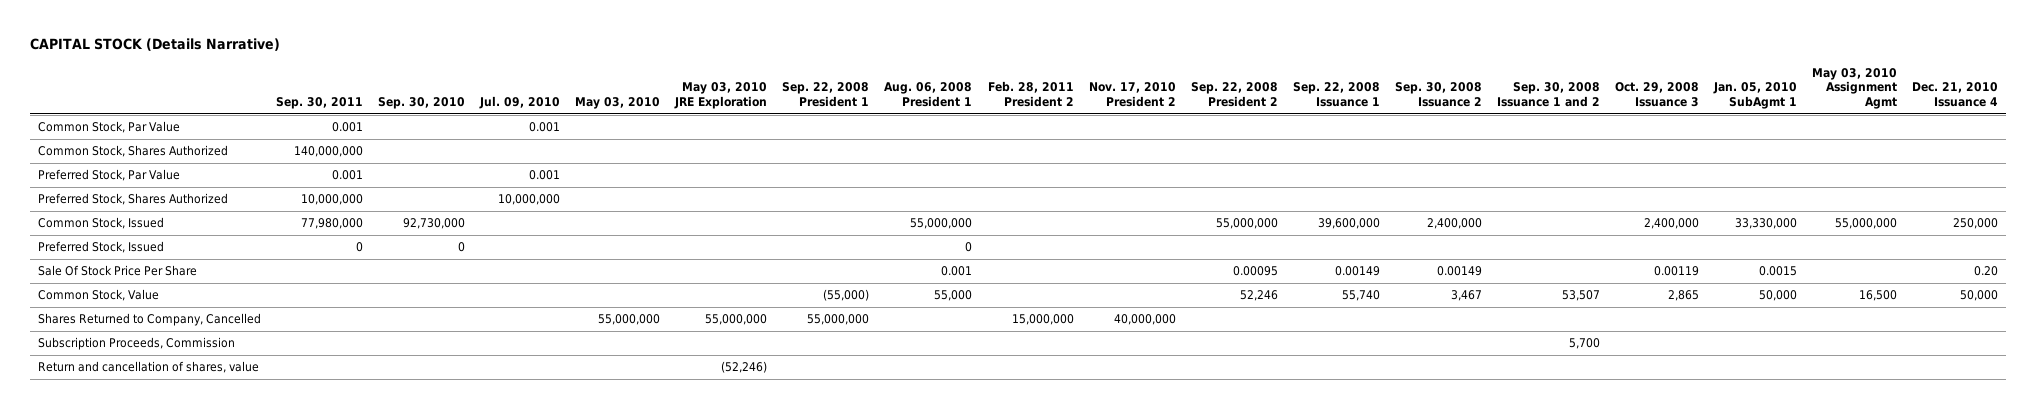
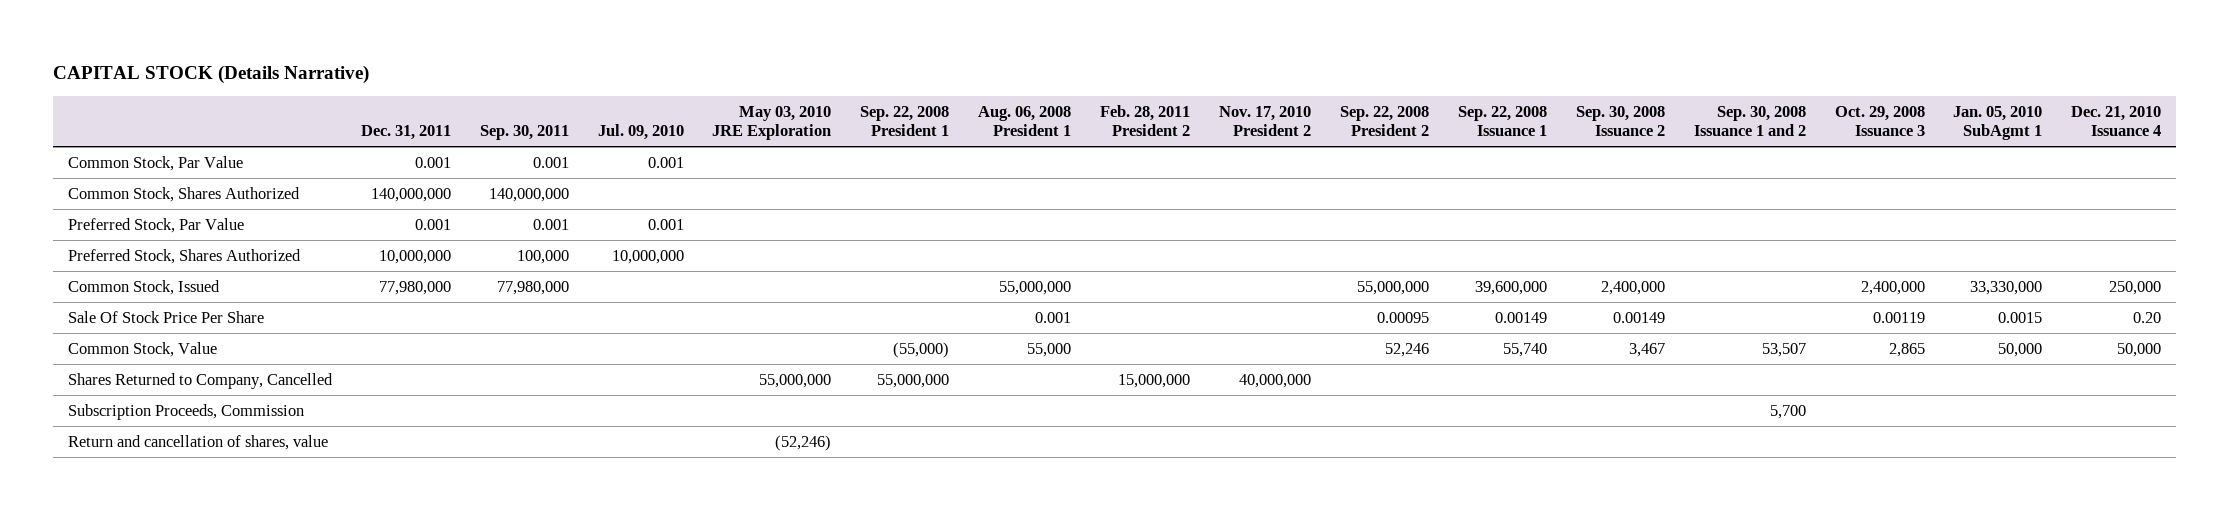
[378,97,466,110] Sep. 30, 2010 -> none
[575,97,661,110] May 03, 2010 -> none
[1812,67,1898,110] May 03, 2010 Assignment Agmt -> none
none -> [360,125,451,141] Dec. 31, 2011
[300,194,363,206] 10,000,000 -> [516,249,569,264] 100,000
[37,241,164,254] Preferred Stock, Issued -> none

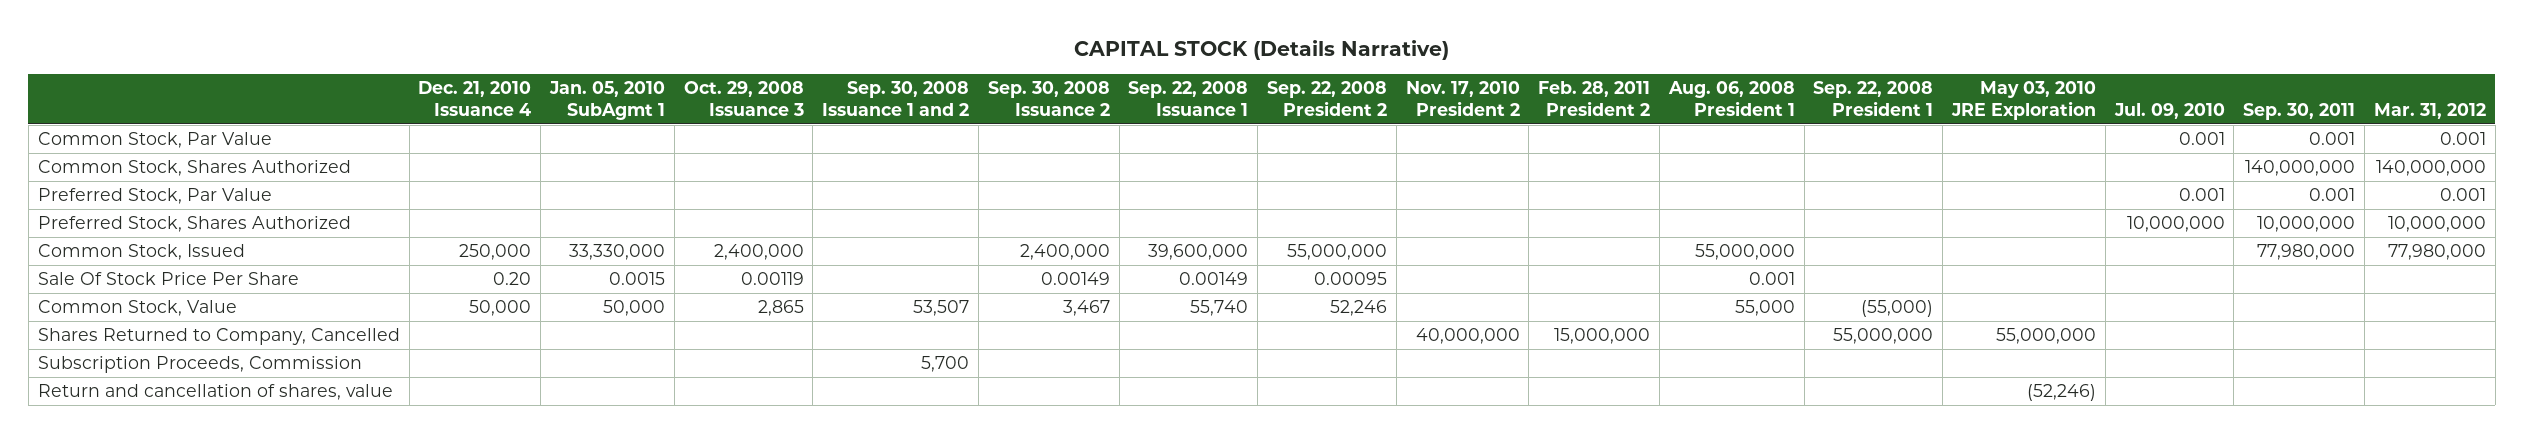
[360,125,451,141] Dec. 31, 2011 -> none
none -> [2373,102,2486,119] Mar. 31, 2012
[516,249,569,264] 100,000 -> [2257,216,2356,233] 10,000,000

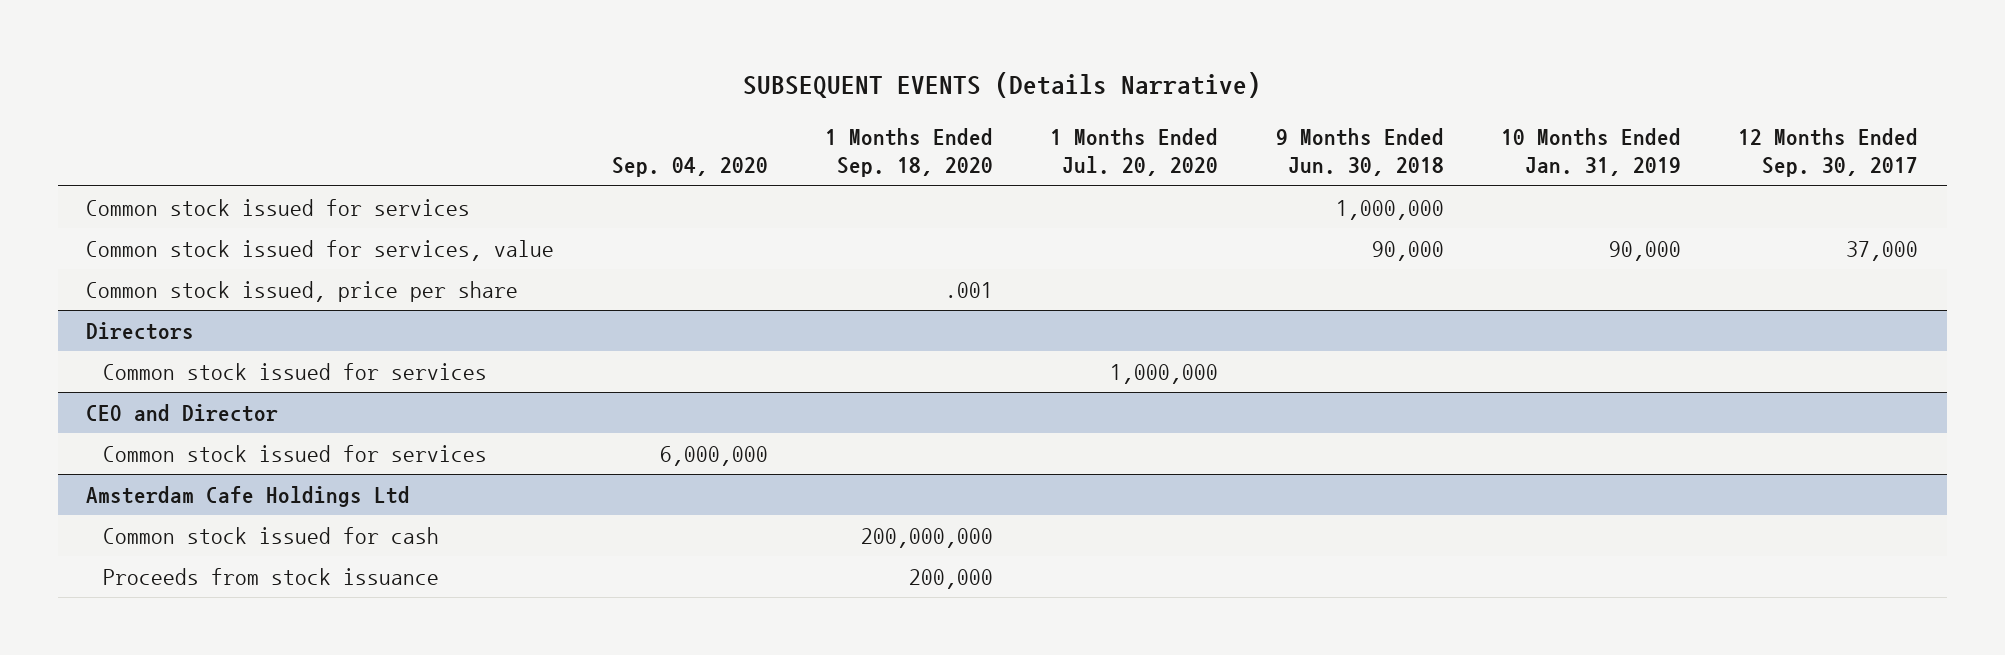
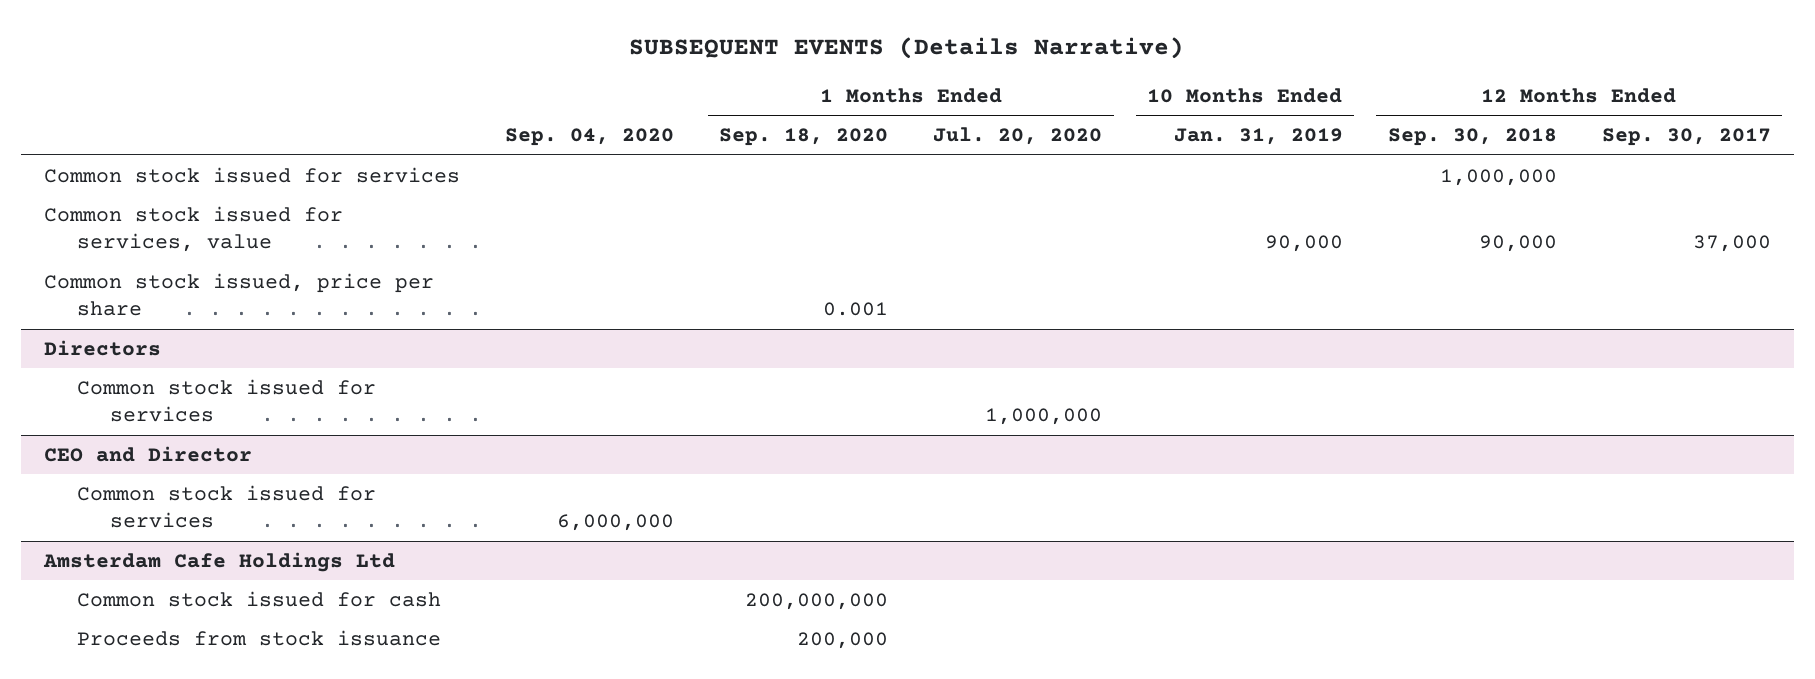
[1275,128,1444,177] 9 Months Ended Jun. 30, 2018 -> none
none -> [1387,128,1557,147] Sep. 30, 2018
[944,281,993,298] .001 -> [823,302,889,317] 0.001

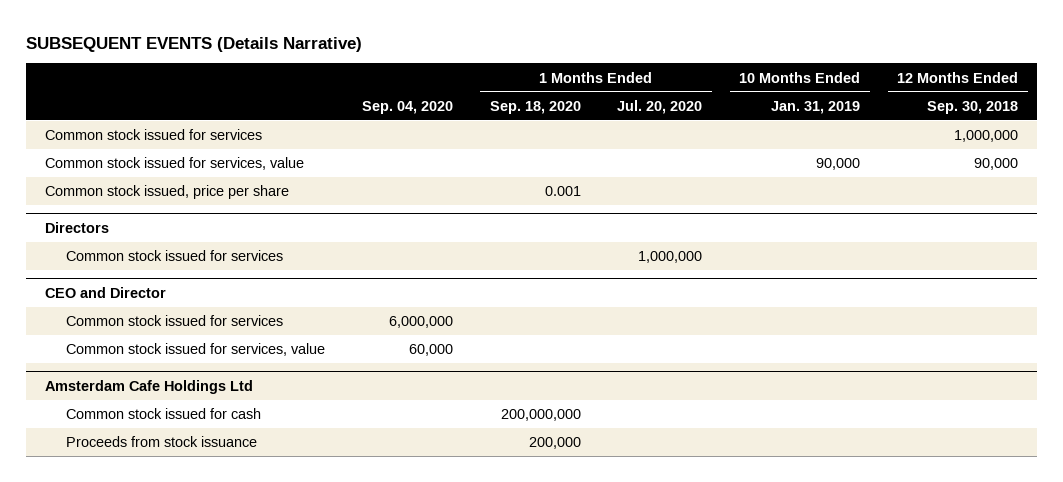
[1602,128,1772,147] Sep. 30, 2017 -> none
none -> [65,343,325,357] Common stock issued for services, value

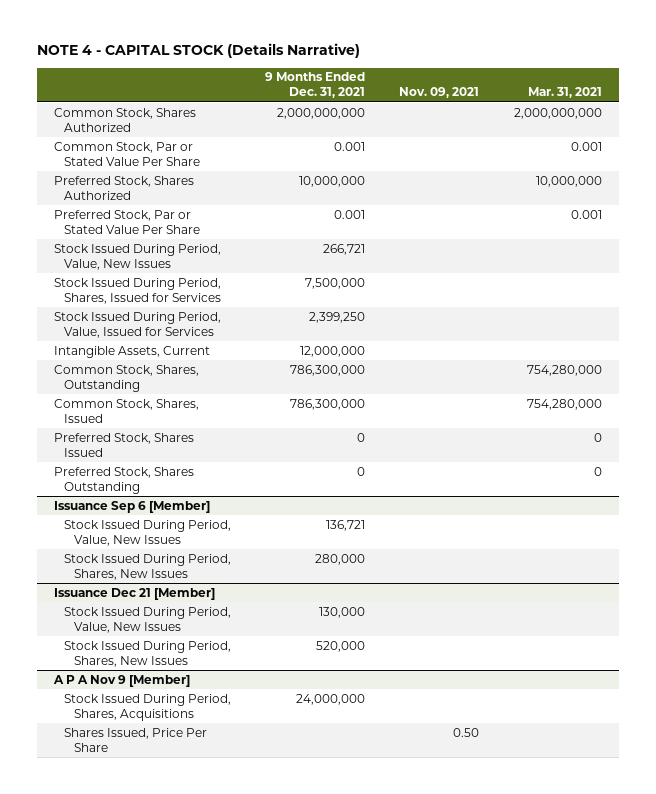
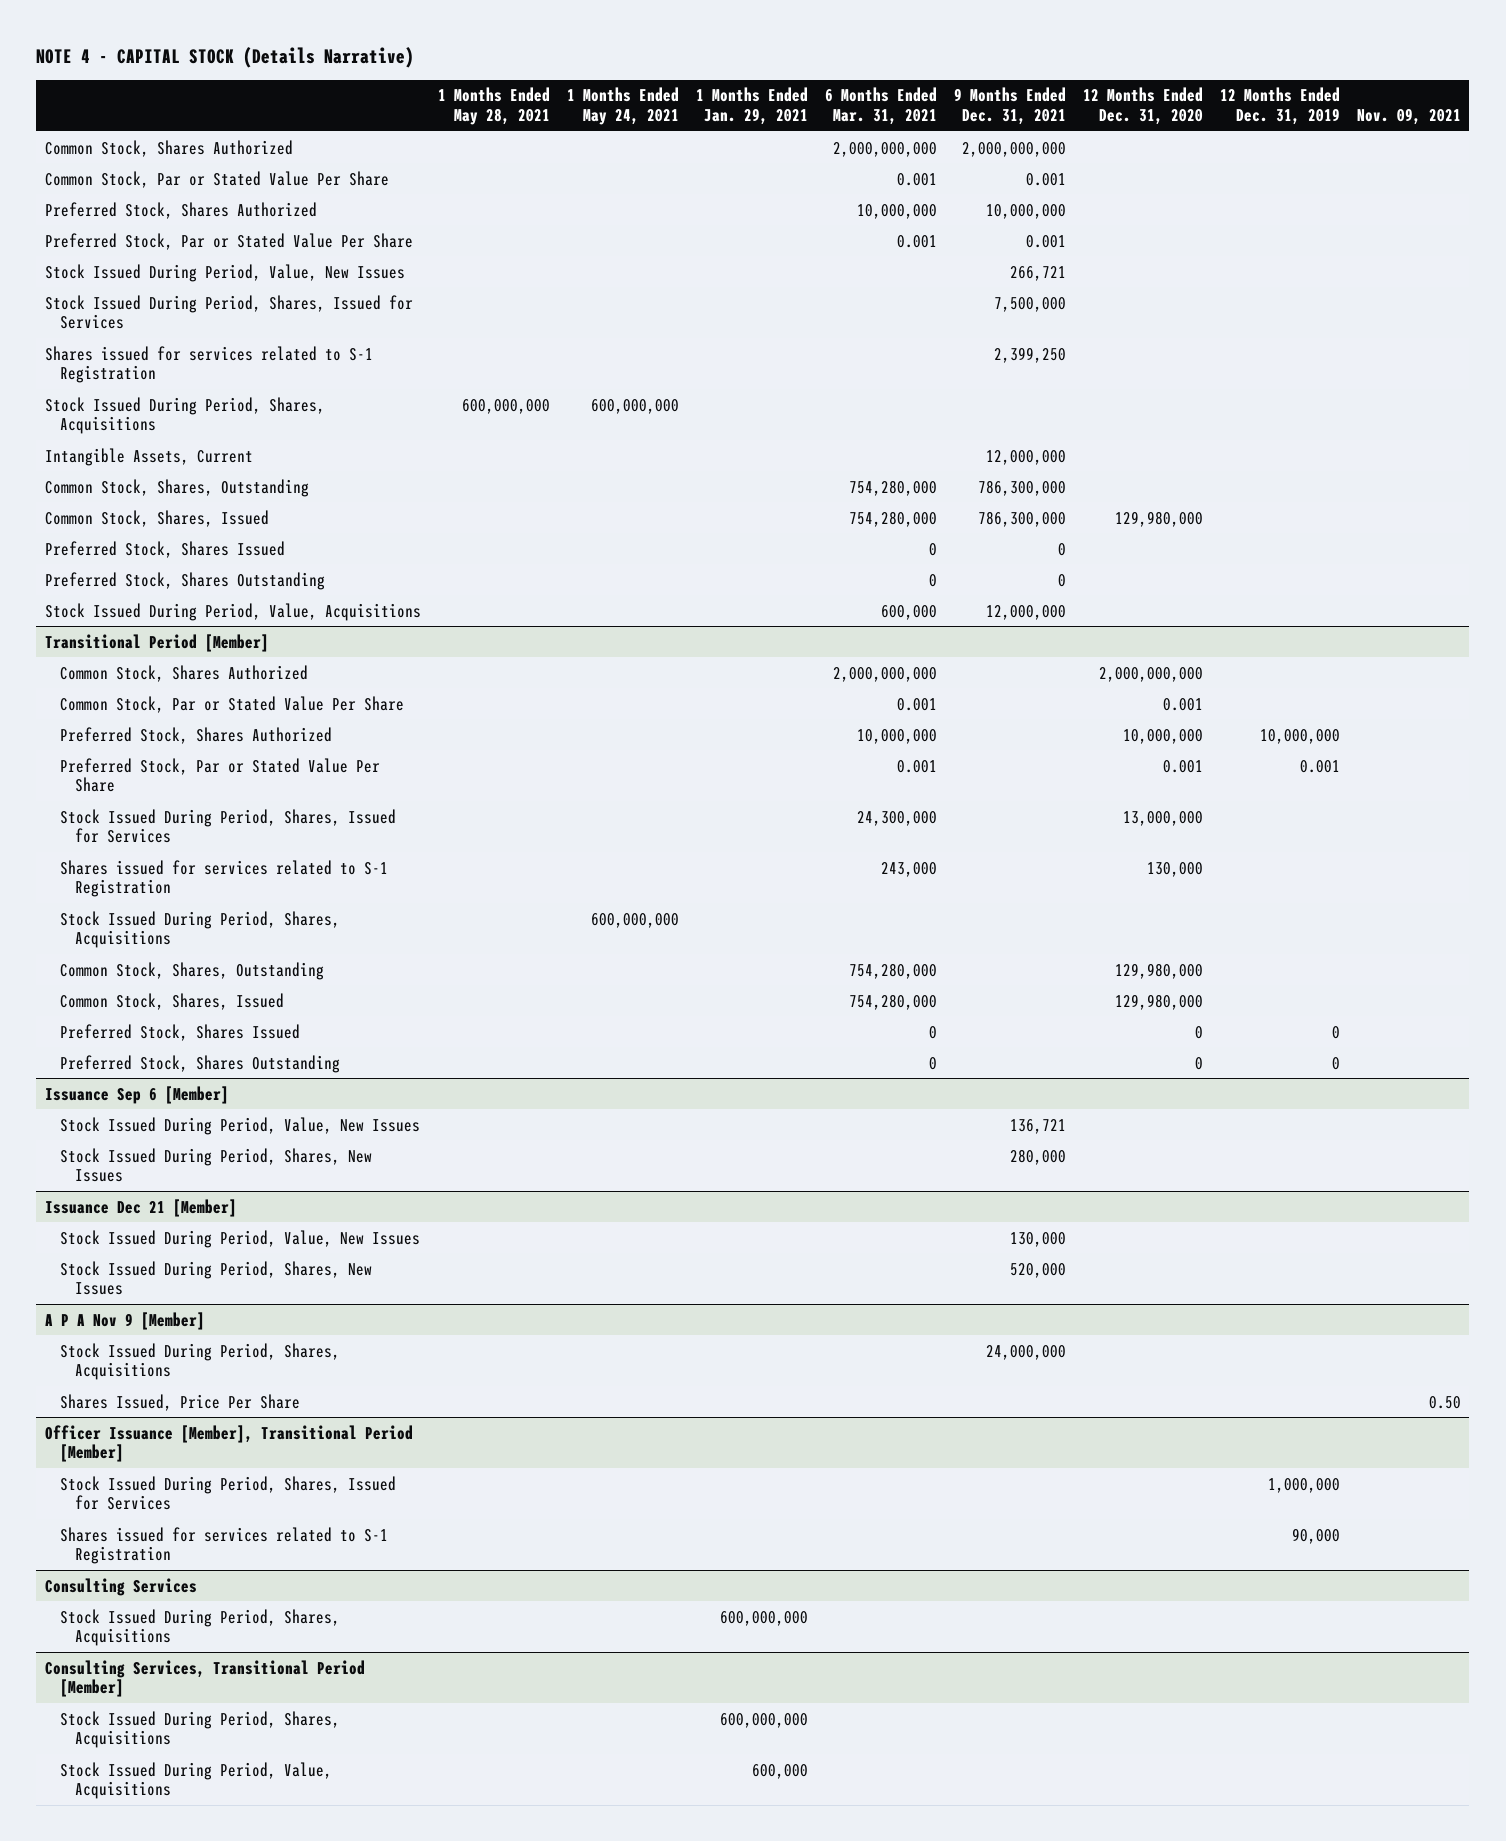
[527,87,602,99] Mar. 31, 2021 -> none
none -> [437,87,550,126] 1 Months Ended May 28, 2021
none -> [566,87,679,126] 1 Months Ended May 24, 2021
none -> [695,87,808,126] 1 Months Ended Jan. 29, 2021
none -> [824,87,937,126] 6 Months Ended Mar. 31, 2021
none -> [1082,87,1203,126] 12 Months Ended Dec. 31, 2020
none -> [1219,87,1340,126] 12 Months Ended Dec. 31, 2019
[53,311,221,338] Stock Issued During Period, Value, Issued for Services -> [44,345,373,384] Shares issued for services related to S-1 Registration
none -> [44,396,325,435] Stock Issued During Period, Shares, Acquisitions
none -> [44,602,421,621] Stock Issued During Period, Value, Acquisitions
none -> [44,633,269,652] Transitional Period [Member]
none -> [59,664,308,682] Common Stock, Shares Authorized
none -> [59,695,404,713] Common Stock, Par or Stated Value Per Share
none -> [59,726,332,744] Preferred Stock, Shares Authorized
none -> [59,757,380,793] Preferred Stock, Par or Stated Value Per Share
none -> [59,808,396,844] Stock Issued During Period, Shares, Issued for Services
none -> [59,859,388,898] Shares issued for services related to S-1 Registration
none -> [59,910,340,949] Stock Issued During Period, Shares, Acquisitions
none -> [59,961,324,980] Common Stock, Shares, Outstanding
none -> [59,992,284,1010] Common Stock, Shares, Issued
none -> [59,1023,300,1041] Preferred Stock, Shares Issued
none -> [59,1054,340,1073] Preferred Stock, Shares Outstanding
none -> [44,1424,413,1463] Officer Issuance [Member], Transitional Period [Member]
none -> [59,1475,396,1511] Stock Issued During Period, Shares, Issued for Services
none -> [59,1526,388,1565] Shares issued for services related to S-1 Registration
none -> [44,1577,197,1596] Consulting Services
none -> [59,1608,340,1647] Stock Issued During Period, Shares, Acquisitions
none -> [44,1659,365,1698] Consulting Services, Transitional Period [Member]
none -> [59,1710,340,1749] Stock Issued During Period, Shares, Acquisitions
none -> [59,1761,332,1800] Stock Issued During Period, Value, Acquisitions

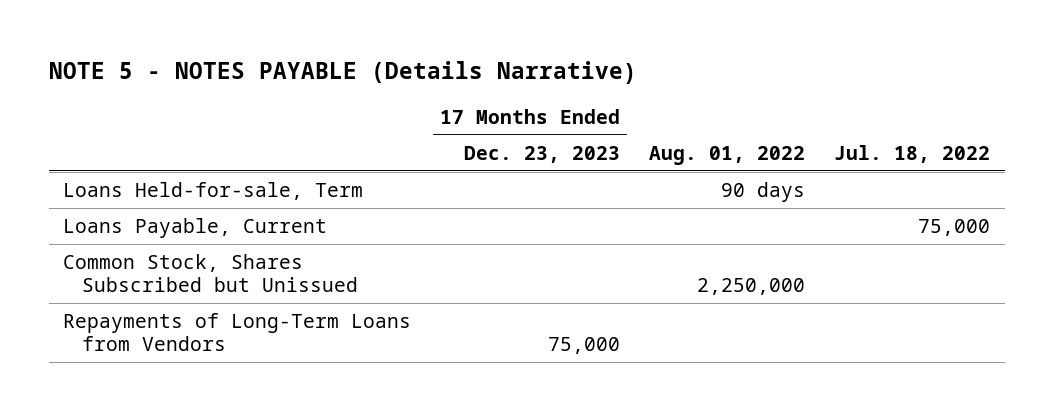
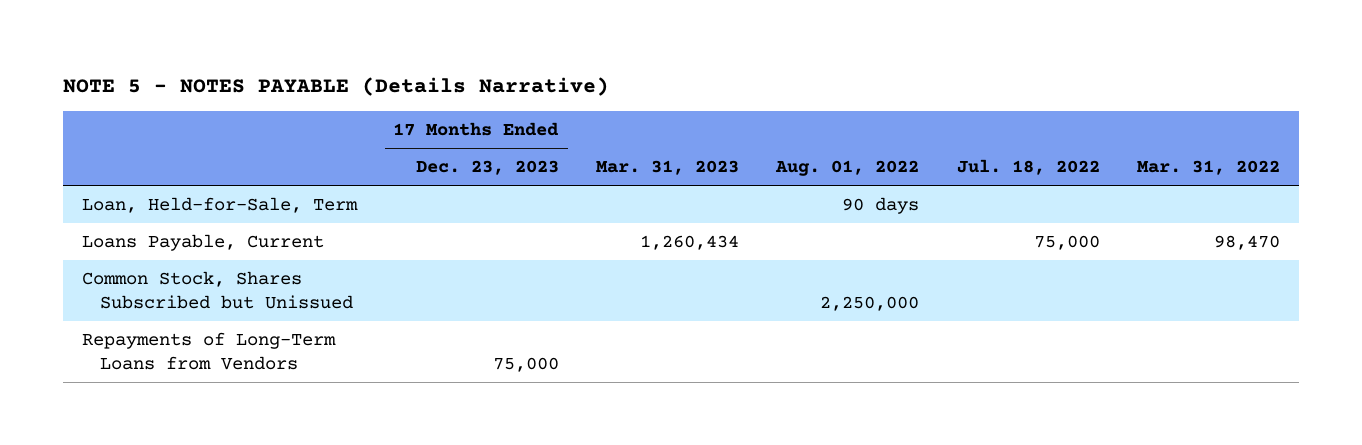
none -> [596,160,740,176] Mar. 31, 2023
none -> [1137,160,1281,176] Mar. 31, 2022
[63,182,364,201] Loans Held-for-sale, Term -> [81,196,358,213] Loan, Held-for-Sale, Term

